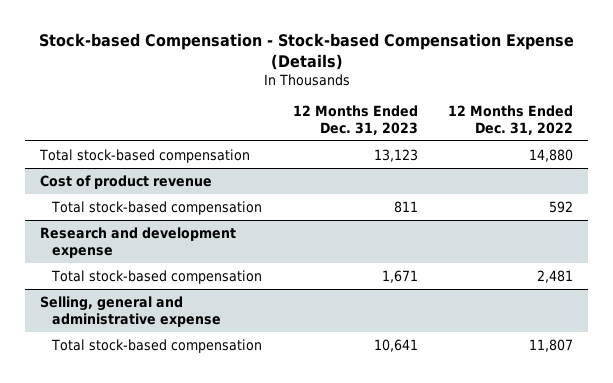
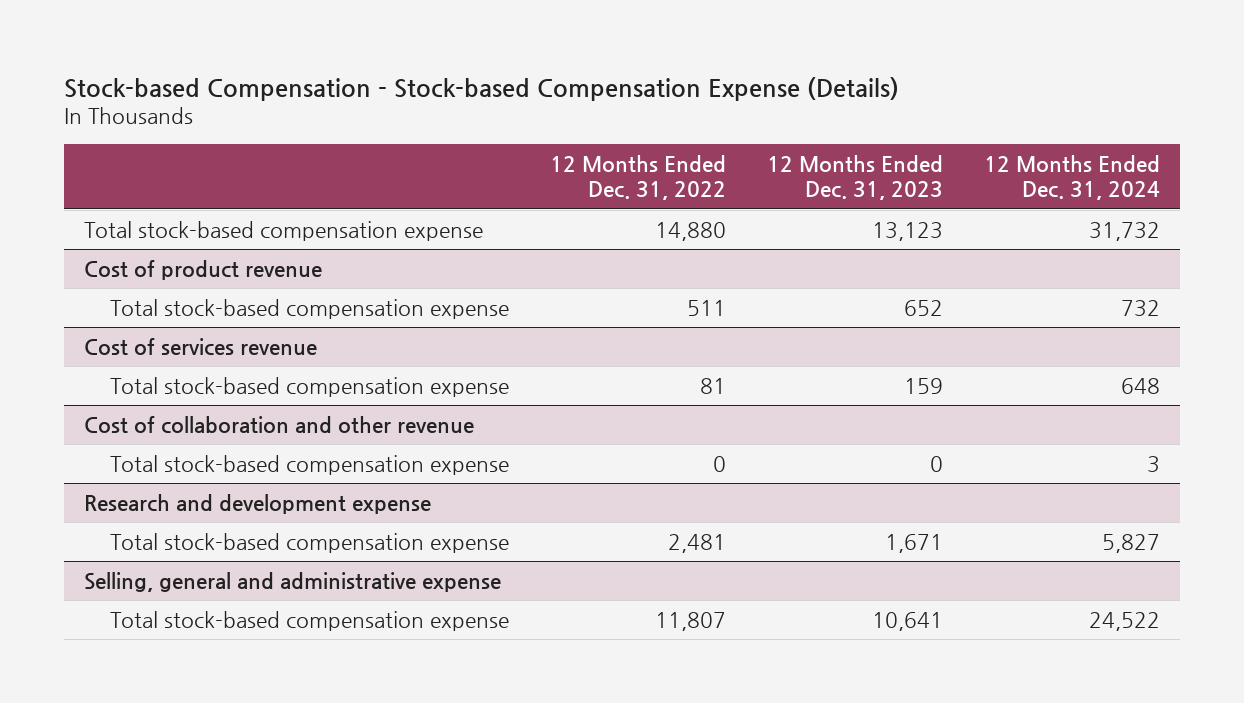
none -> [983,154,1160,201] 12 Months Ended Dec. 31, 2024
[39,148,251,163] Total stock-based compensation -> [84,220,484,241] Total stock-based compensation expense
[51,200,263,215] Total stock-based compensation -> [110,298,510,319] Total stock-based compensation expense
[393,200,418,213] 811 -> [904,299,944,316] 652
[549,200,574,213] 592 -> [687,299,727,316] 511
none -> [84,337,318,356] Cost of services revenue
none -> [110,376,510,397] Total stock-based compensation expense
none -> [84,415,475,434] Cost of collaboration and other revenue
none -> [110,454,510,475] Total stock-based compensation expense
[51,269,263,284] Total stock-based compensation -> [110,532,510,553] Total stock-based compensation expense
[51,338,263,353] Total stock-based compensation -> [110,610,510,631] Total stock-based compensation expense

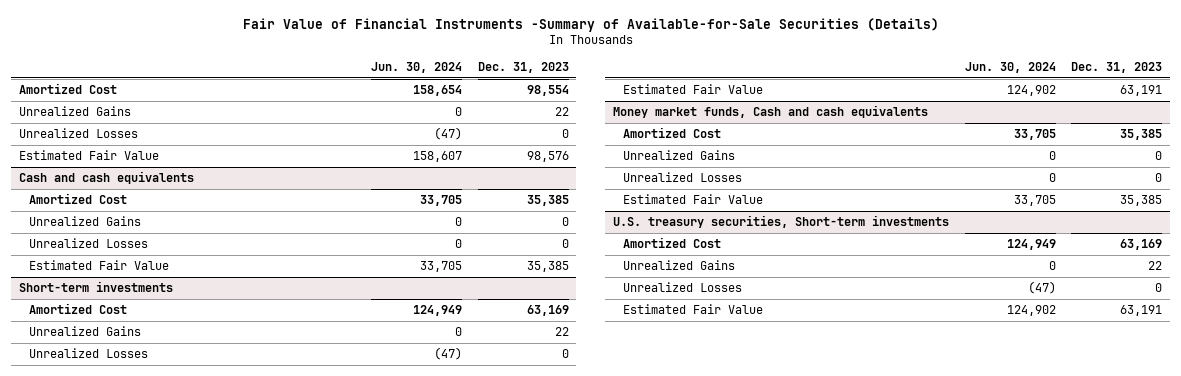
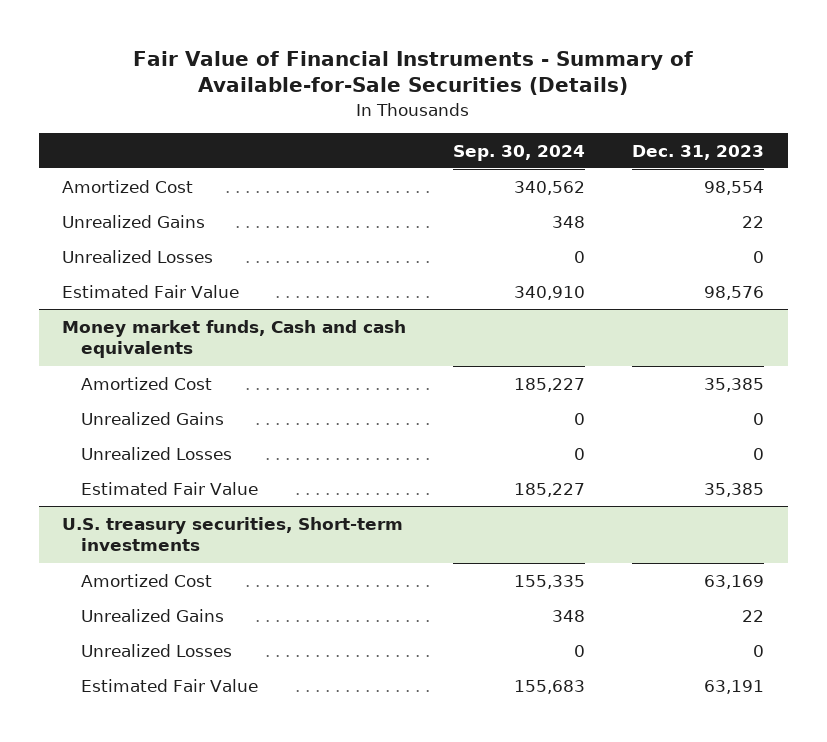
[242,17,939,32] Fair Value of Financial Instruments -Summary of Available-for-Sale Securities (Details) -> [133,50,694,96] Fair Value of Financial Instruments - Summary of Available-for-Sale Securities (Details)
[370,61,462,73] Jun. 30, 2024 -> none
none -> [453,144,586,161] Sep. 30, 2024
[18,171,194,185] Cash and cash equivalents -> none
[28,193,127,205] Amortized Cost -> none
[28,216,141,227] Unrealized Gains -> none
[28,238,148,249] Unrealized Losses -> none
[28,260,169,271] Estimated Fair Value -> none
[18,281,173,293] Short-term investments -> none
[28,303,127,315] Amortized Cost -> none
[28,326,141,337] Unrealized Gains -> none
[28,348,148,359] Unrealized Losses -> none
[622,84,763,95] Estimated Fair Value -> none

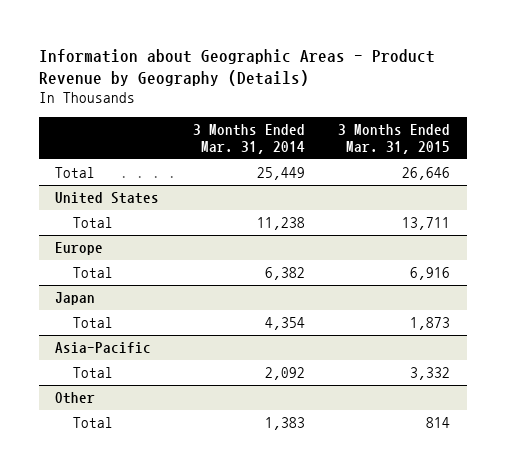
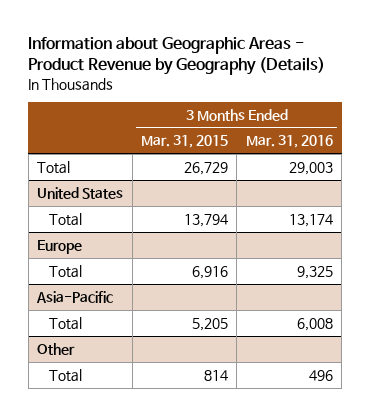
[192,123,305,154] 3 Months Ended Mar. 31, 2014 -> none
none -> [245,135,333,149] Mar. 31, 2016
[401,167,450,181] 26,646 -> [183,161,228,175] 26,729
[401,217,450,231] 13,711 -> [183,213,228,227] 13,794
[55,292,96,306] Japan -> none
[72,317,113,329] Total -> none
[409,367,450,381] 3,332 -> [191,317,228,331] 5,205

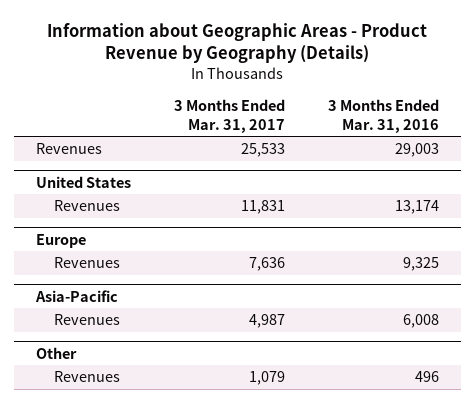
[140,135,228,149] Mar. 31, 2015 -> none
none -> [173,98,285,133] 3 Months Ended Mar. 31, 2017
[37,160,71,174] Total -> [35,143,102,155] Revenues
[49,212,83,226] Total -> [54,200,121,212] Revenues
[49,264,83,278] Total -> [54,257,121,269] Revenues
[49,316,83,330] Total -> none
none -> [54,314,121,326] Revenues
[49,368,83,382] Total -> [54,371,121,383] Revenues

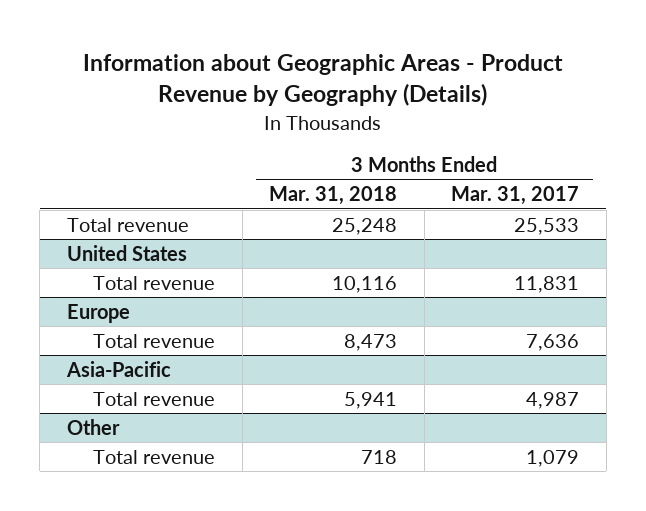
[328,98,440,133] 3 Months Ended Mar. 31, 2016 -> none
none -> [269,186,398,206] Mar. 31, 2018
[35,143,102,155] Revenues -> [66,217,189,232] Total revenue
[54,200,121,212] Revenues -> [93,275,216,290] Total revenue
[54,257,121,269] Revenues -> [93,333,216,348] Total revenue
[54,314,121,326] Revenues -> [93,391,216,406] Total revenue
[54,371,121,383] Revenues -> [93,449,216,464] Total revenue

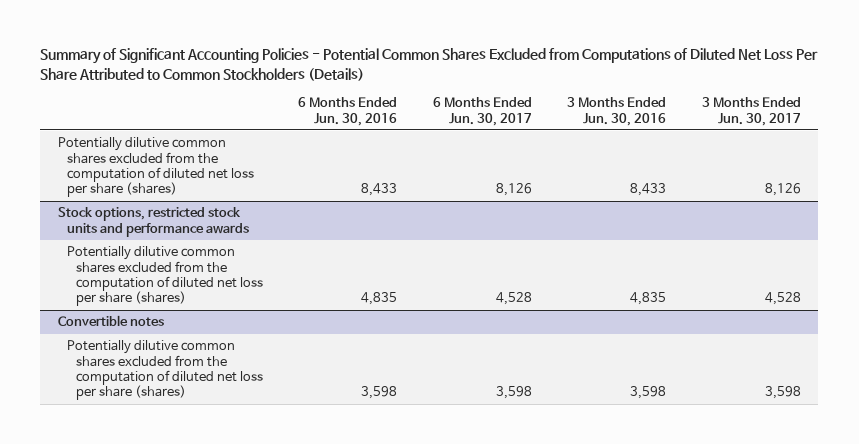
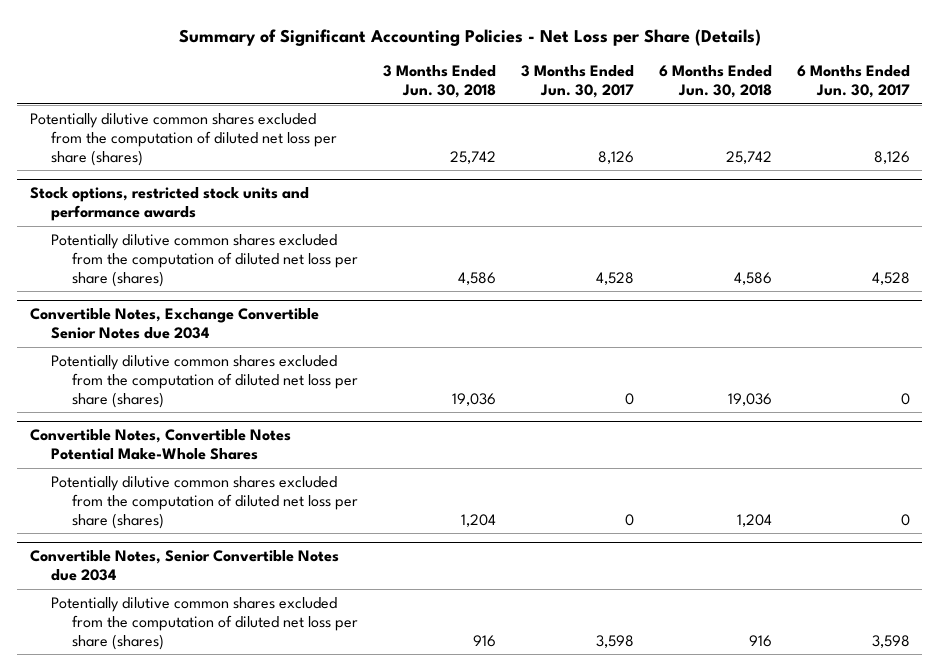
[40,48,819,81] Summary of Significant Accounting Policies - Potential Common Shares Excluded from Computations of Diluted Net Loss Per Share Attributed to Common Stockholders (Details) -> [178,28,761,46] Summary of Significant Accounting Policies - Net Loss per Share (Details)
[298,97,398,126] 6 Months Ended Jun. 30, 2016 -> none
[567,97,667,126] 3 Months Ended Jun. 30, 2016 -> none
none -> [382,65,496,99] 3 Months Ended Jun. 30, 2018
none -> [658,65,772,99] 6 Months Ended Jun. 30, 2018
[57,315,164,327] Convertible notes -> none
none -> [29,308,319,340] Convertible Notes, Exchange Convertible Senior Notes due 2034
none -> [50,354,358,408] Potentially dilutive common shares excluded from the computation of diluted net loss per share (shares)
none -> [29,429,291,461] Convertible Notes, Convertible Notes Potential Make-Whole Shares
none -> [50,475,358,529] Potentially dilutive common shares excluded from the computation of diluted net loss per share (shares)
none -> [29,550,339,582] Convertible Notes, Senior Convertible Notes due 2034

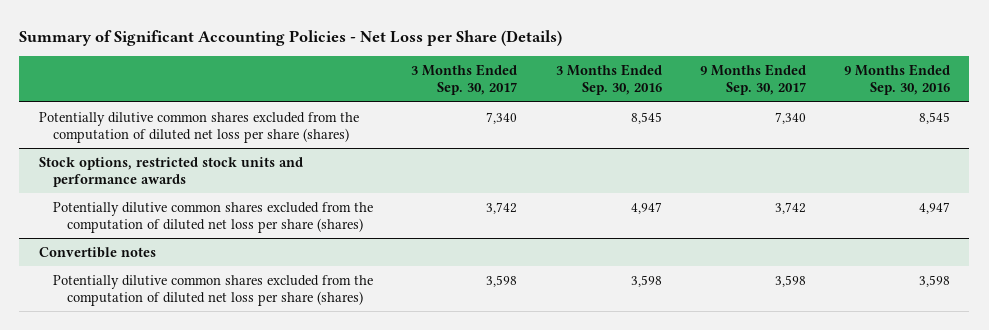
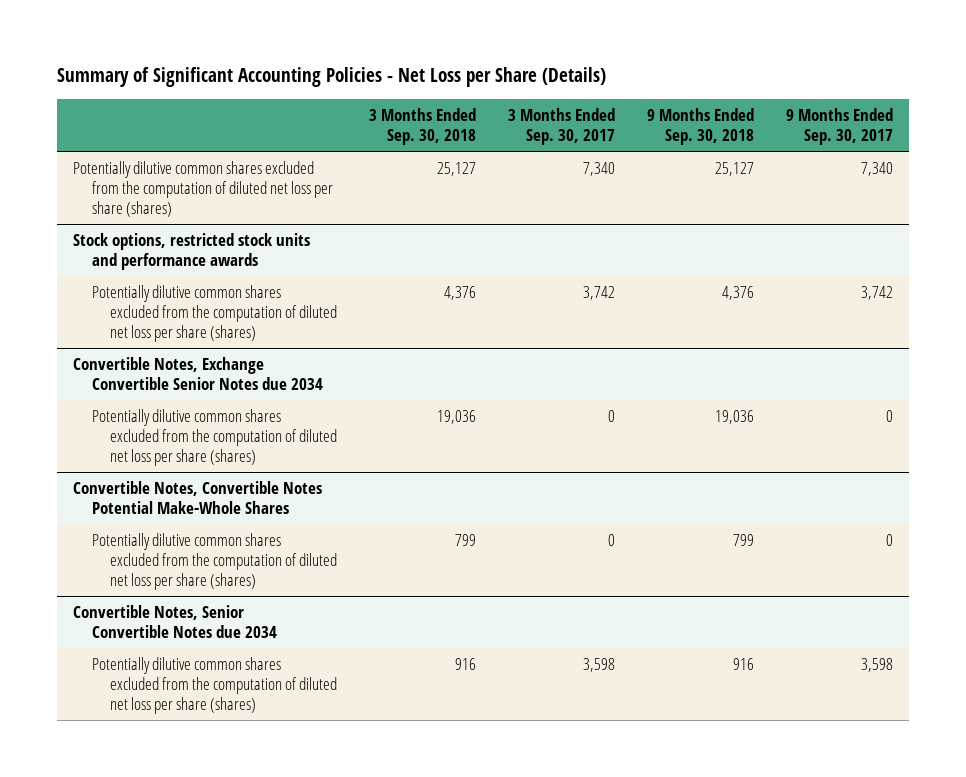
[555,64,662,96] 3 Months Ended Sep. 30, 2016 -> none
[844,64,951,96] 9 Months Ended Sep. 30, 2016 -> none
none -> [369,107,477,146] 3 Months Ended Sep. 30, 2018
none -> [647,107,755,146] 9 Months Ended Sep. 30, 2018
[38,246,156,258] Convertible notes -> none
none -> [72,356,323,391] Convertible Notes, Exchange Convertible Senior Notes due 2034
none -> [91,408,338,467] Potentially dilutive common shares excluded from the computation of diluted net loss per share (shares)
none -> [72,480,322,515] Convertible Notes, Convertible Notes Potential Make-Whole Shares
none -> [91,532,338,591] Potentially dilutive common shares excluded from the computation of diluted net loss per share (shares)
none -> [72,604,277,639] Convertible Notes, Senior Convertible Notes due 2034

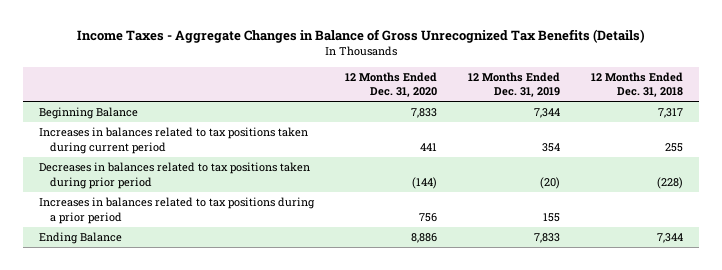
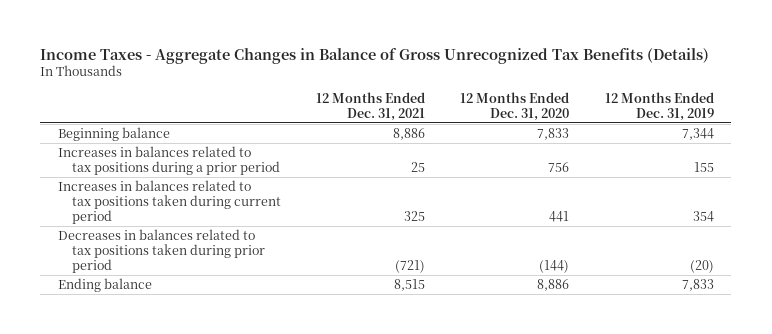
[591,71,684,98] 12 Months Ended Dec. 31, 2018 -> none
none -> [316,91,426,121] 12 Months Ended Dec. 31, 2021
[38,107,138,120] Beginning Balance -> [57,127,170,142] Beginning balance
[38,197,315,224] Increases in balances related to tax positions during a prior period -> [57,146,280,176] Increases in balances related to tax positions during a prior period
[38,232,122,245] Ending Balance -> [57,278,152,293] Ending balance

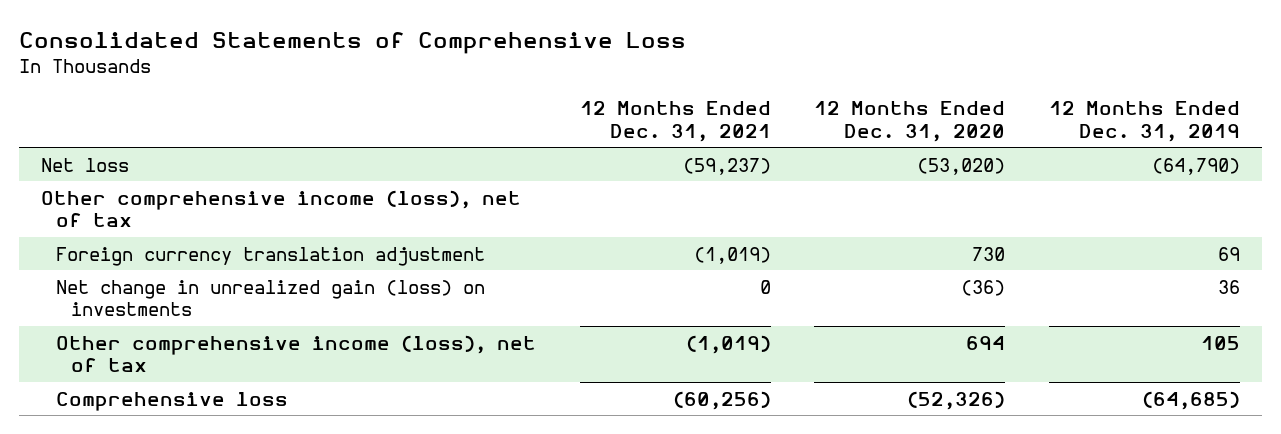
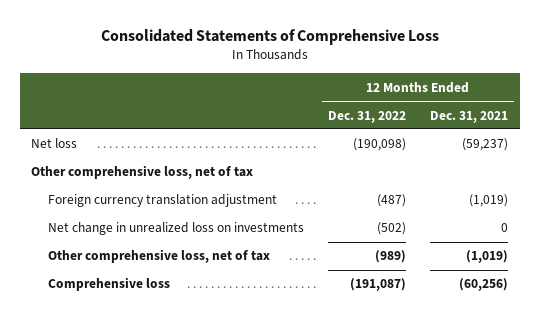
[814,101,1006,142] 12 Months Ended Dec. 31, 2020 -> none
[1048,101,1240,142] 12 Months Ended Dec. 31, 2019 -> none
none -> [327,110,406,123] Dec. 31, 2022
[40,189,521,227] Other comprehensive income (loss), net of tax -> [31,165,254,180] Other comprehensive loss, net of tax
[55,279,485,316] Net change in unrealized gain (loss) on investments -> [47,222,304,236] Net change in unrealized loss on investments
[55,334,536,372] Other comprehensive income (loss), net of tax -> [47,249,270,264] Other comprehensive loss, net of tax

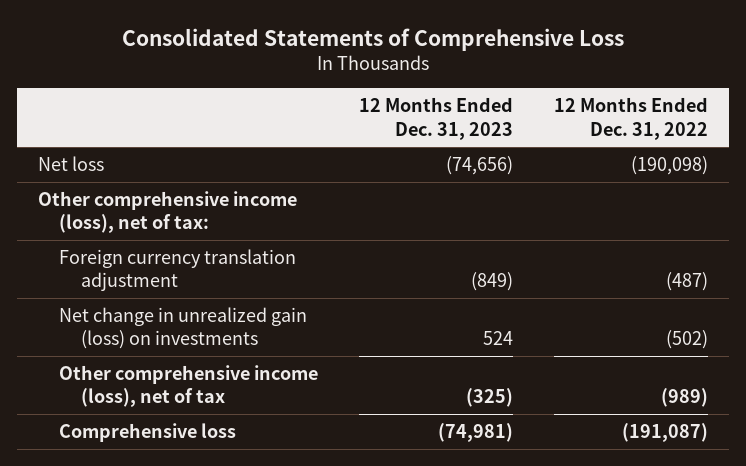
[429,110,508,123] Dec. 31, 2021 -> none
none -> [359,97,514,140] 12 Months Ended Dec. 31, 2023
[31,165,254,180] Other comprehensive loss, net of tax -> [37,190,297,234] Other comprehensive income (loss), net of tax:
[47,222,304,236] Net change in unrealized loss on investments -> [59,306,308,350] Net change in unrealized gain (loss) on investments
[47,249,270,264] Other comprehensive loss, net of tax -> [59,364,319,408] Other comprehensive income (loss), net of tax

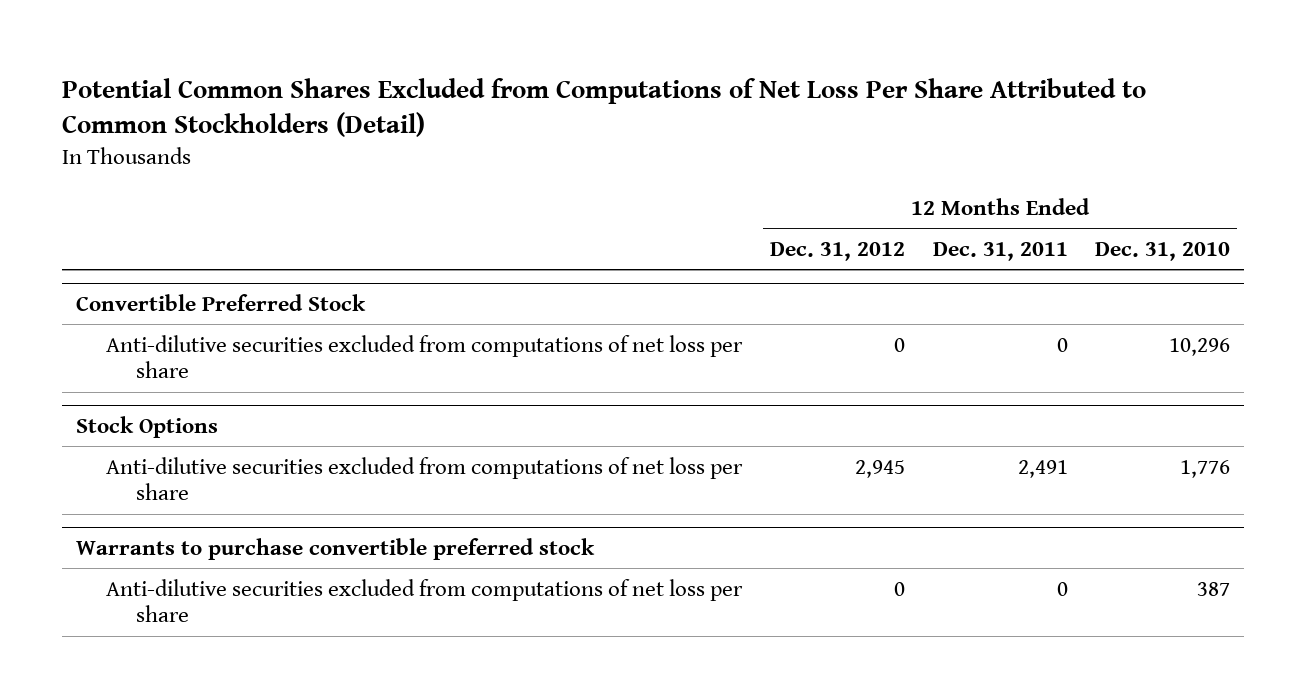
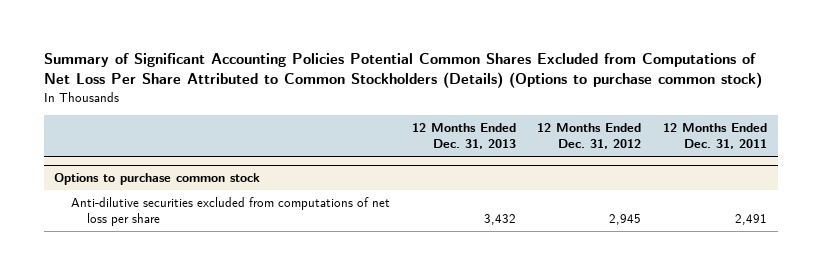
[62,77,1147,138] Potential Common Shares Excluded from Computations of Net Loss Per Share Attributed to Common Stockholders (Detail) -> [43,52,762,89] Summary of Significant Accounting Policies Potential Common Shares Excluded from Computations of Net Loss Per Share Attributed to Common Stockholders (Details) (Options to purchase common stock)
[1095,241,1231,261] Dec. 31, 2010 -> none
none -> [411,123,516,150] 12 Months Ended Dec. 31, 2013
[76,294,367,312] Convertible Preferred Stock -> none
[105,334,743,379] Anti-dilutive securities excluded from computations of net loss per share -> none
[76,416,219,439] Stock Options -> none
none -> [54,173,261,186] Options to purchase common stock
[76,538,596,561] Warrants to purchase convertible preferred stock -> none
[105,578,743,623] Anti-dilutive securities excluded from computations of net loss per share -> none

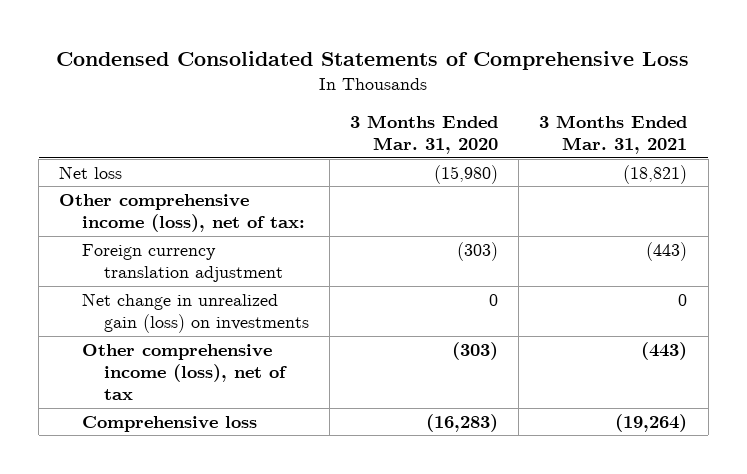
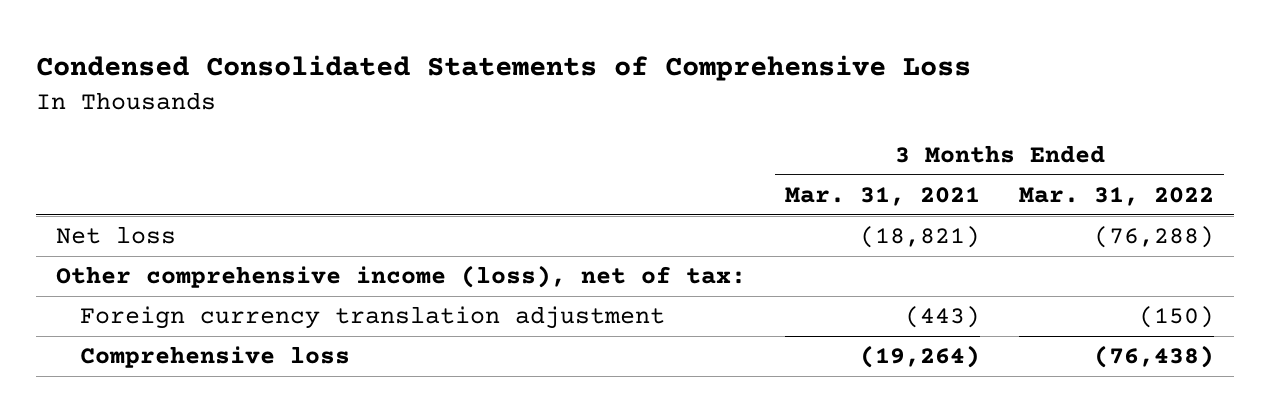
[350,114,499,155] 3 Months Ended Mar. 31, 2020 -> none
none -> [1019,186,1215,206] Mar. 31, 2022
[81,292,309,334] Net change in unrealized gain (loss) on investments -> none
[81,343,287,401] Other comprehensive income (loss), net of tax -> none

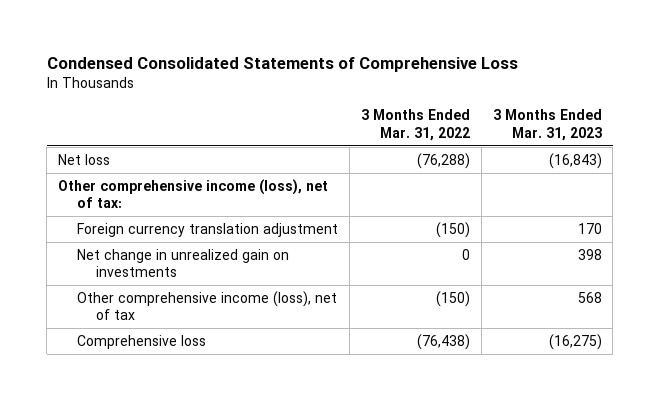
[785,186,981,206] Mar. 31, 2021 -> none
none -> [492,109,602,141] 3 Months Ended Mar. 31, 2023
none -> [77,249,290,278] Net change in unrealized gain on investments
none -> [77,291,338,321] Other comprehensive income (loss), net of tax

